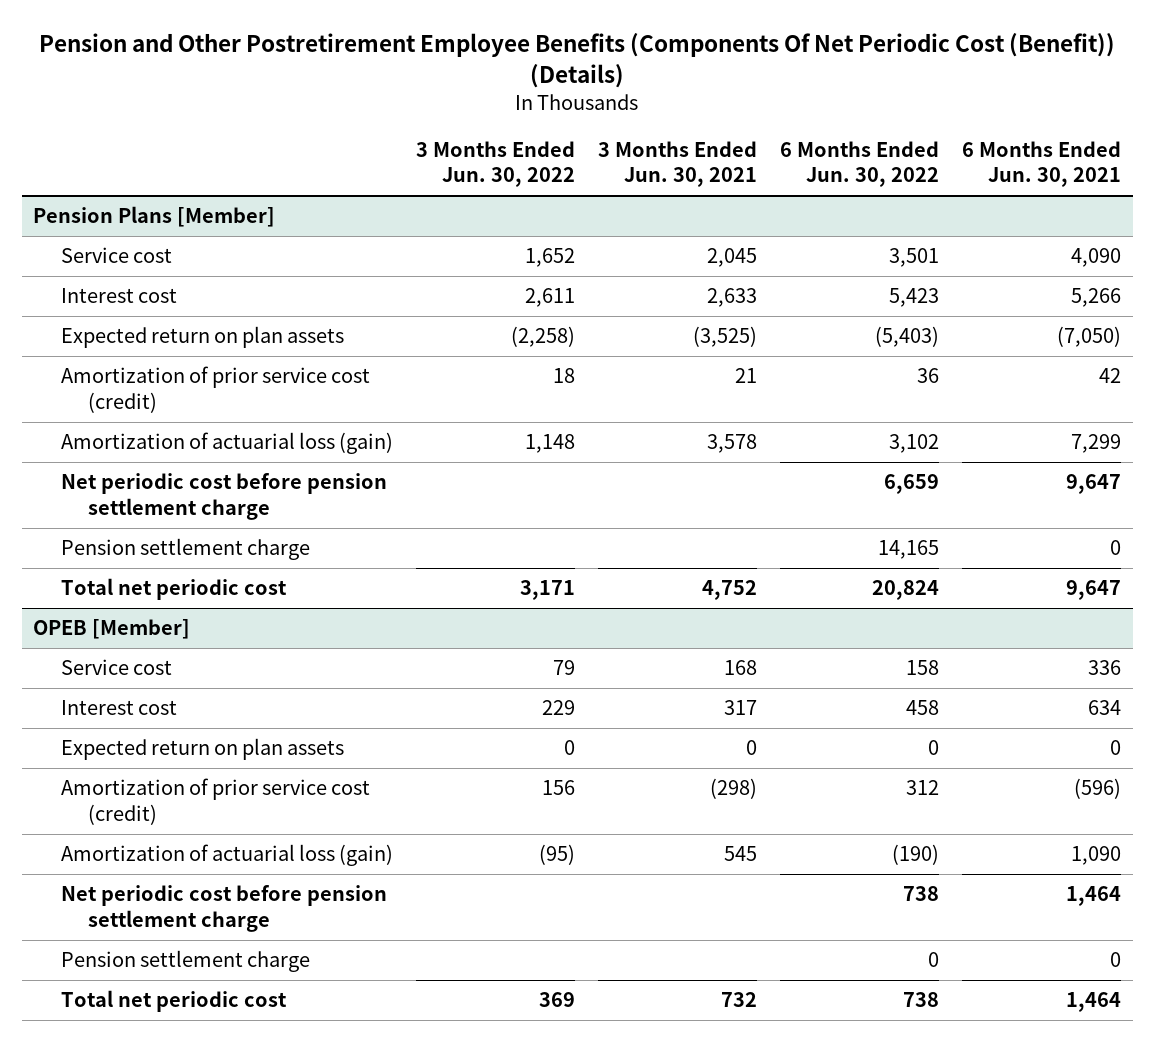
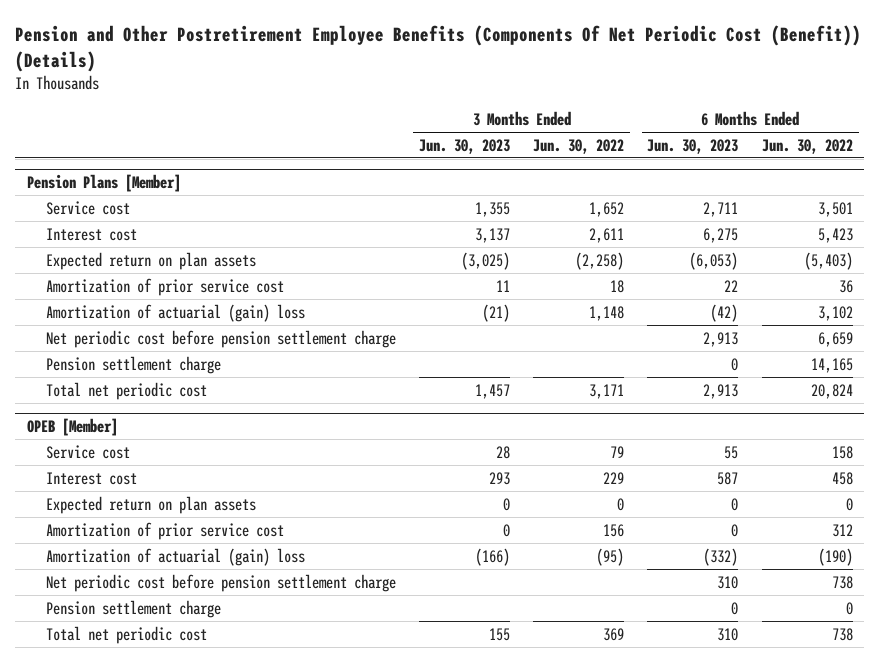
[597,140,757,188] 3 Months Ended Jun. 30, 2021 -> none
[962,140,1122,188] 6 Months Ended Jun. 30, 2021 -> none
none -> [418,138,510,154] Jun. 30, 2023
none -> [647,138,739,154] Jun. 30, 2023
[60,366,370,413] Amortization of prior service cost (credit) -> [45,277,284,296] Amortization of prior service cost
[60,432,393,455] Amortization of actuarial loss (gain) -> [45,303,305,322] Amortization of actuarial (gain) loss
[60,778,370,825] Amortization of prior service cost (credit) -> [45,521,284,540] Amortization of prior service cost
[60,844,393,867] Amortization of actuarial loss (gain) -> [45,547,305,566] Amortization of actuarial (gain) loss

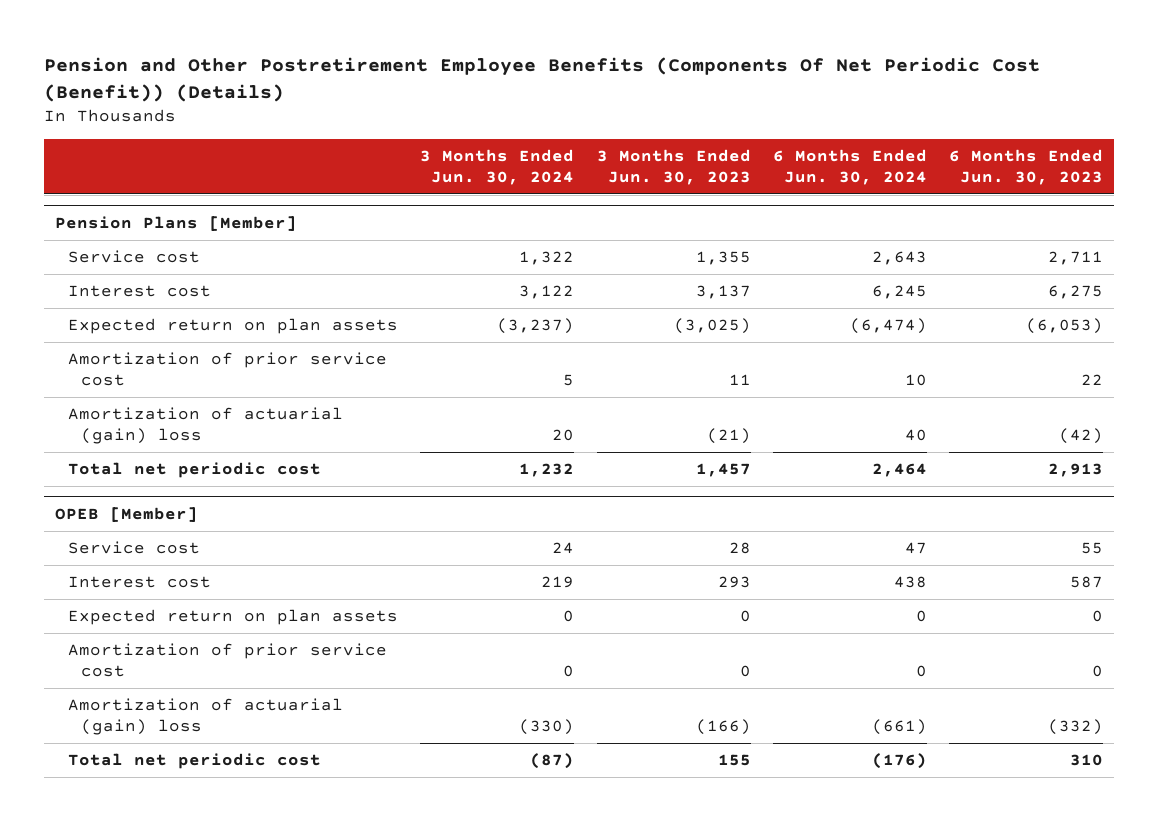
[533,138,625,154] Jun. 30, 2022 -> none
[761,138,853,154] Jun. 30, 2022 -> none
none -> [420,148,575,185] 3 Months Ended Jun. 30, 2024
none -> [772,148,927,185] 6 Months Ended Jun. 30, 2024
[45,329,396,348] Net periodic cost before pension settlement charge -> none
[45,355,221,374] Pension settlement charge -> none
[45,573,396,592] Net periodic cost before pension settlement charge -> none
[45,599,221,618] Pension settlement charge -> none

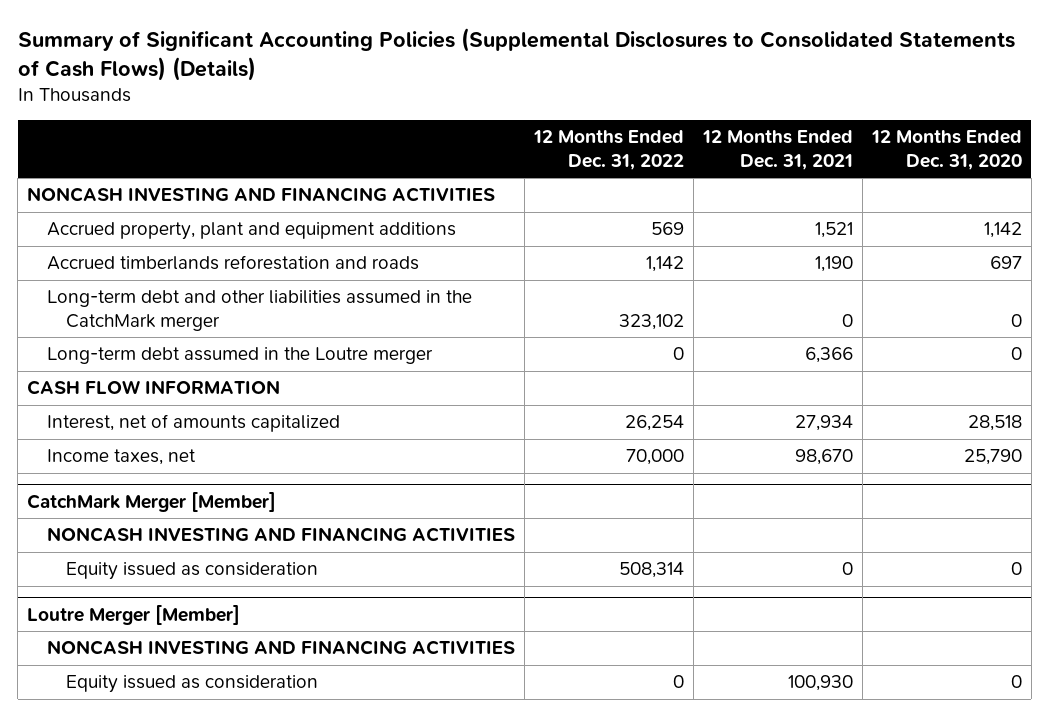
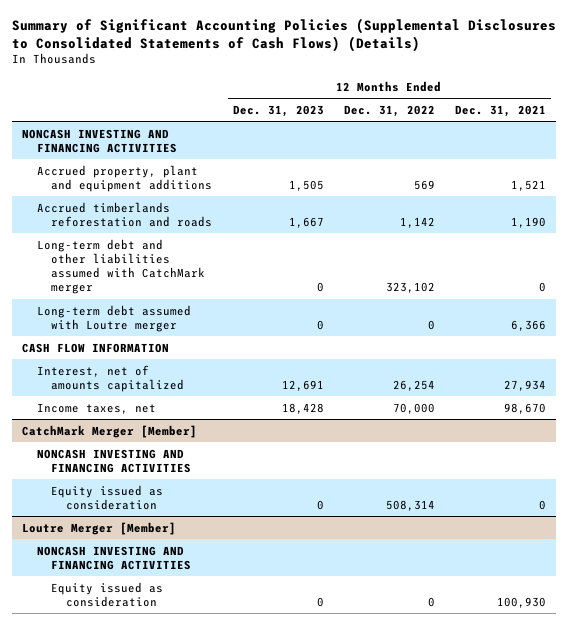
[870,130,1022,170] 12 Months Ended Dec. 31, 2020 -> none
none -> [232,104,324,117] Dec. 31, 2023
[46,290,472,331] Long-term debt and other liabilities assumed in the CatchMark merger -> [36,238,206,295] Long-term debt and other liabilities assumed with CatchMark merger
[46,347,433,365] Long-term debt assumed in the Loutre merger -> [36,304,191,332] Long-term debt assumed with Loutre merger

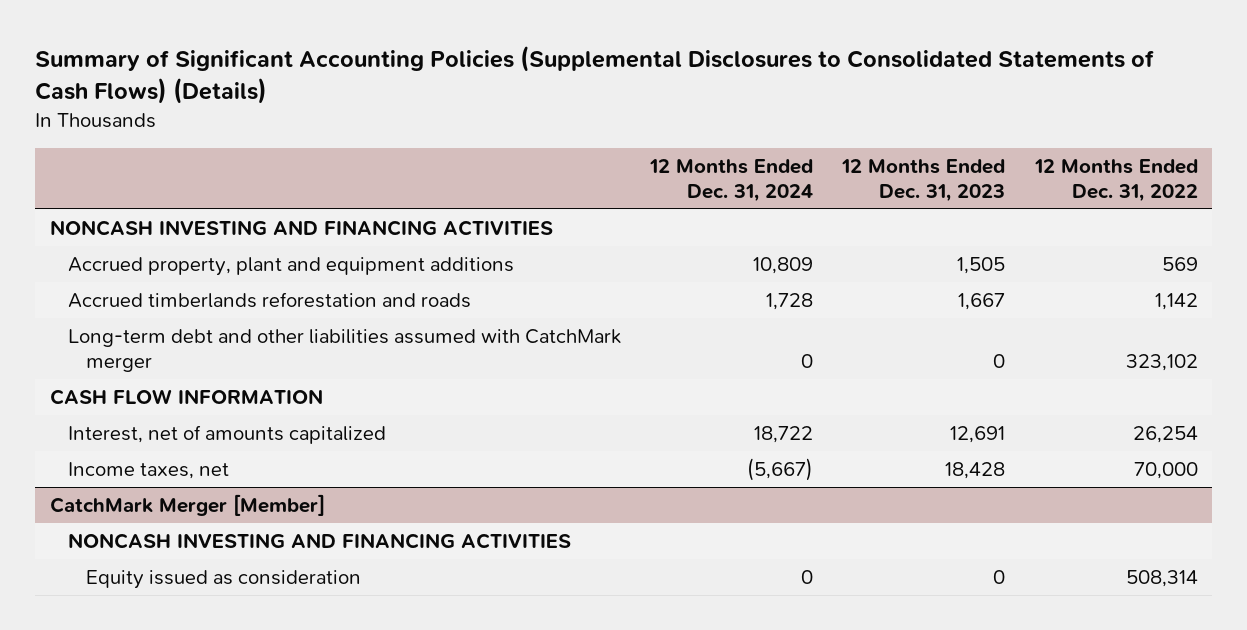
[455,104,547,117] Dec. 31, 2021 -> none
none -> [649,158,814,202] 12 Months Ended Dec. 31, 2024
[36,304,191,332] Long-term debt assumed with Loutre merger -> none
[21,521,176,535] Loutre Merger [Member] -> none
[36,545,192,570] NONCASH INVESTING AND FINANCING ACTIVITIES -> none
[51,581,164,607] Equity issued as consideration -> none

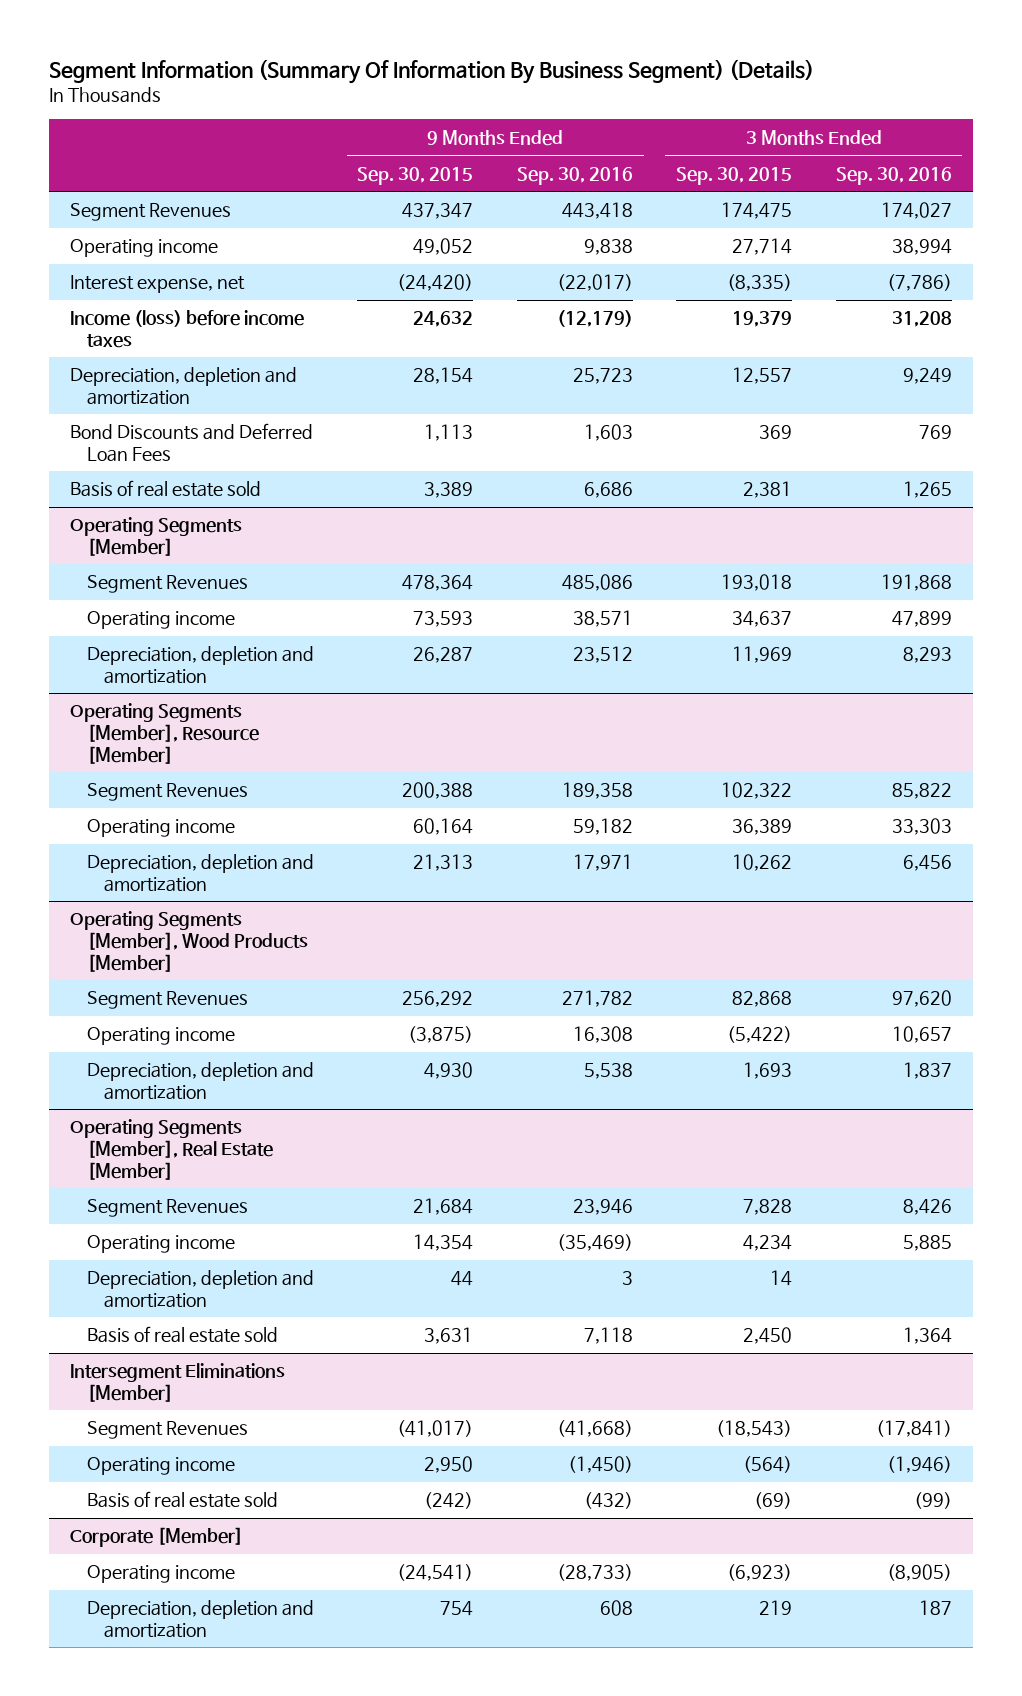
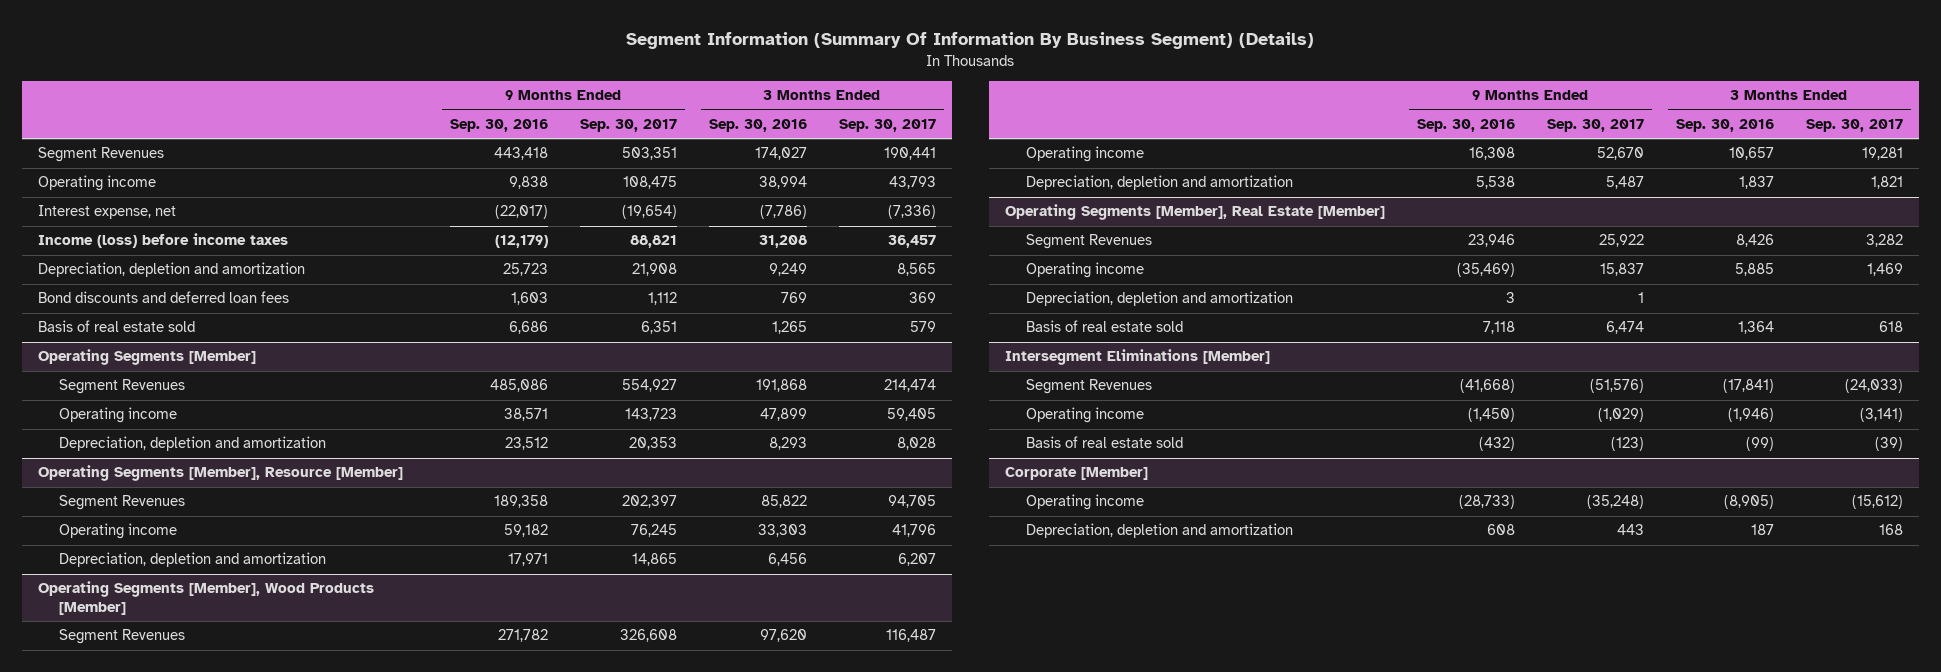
[357,166,474,185] Sep. 30, 2015 -> none
[676,166,793,185] Sep. 30, 2015 -> none
none -> [579,118,677,132] Sep. 30, 2017
none -> [838,118,936,132] Sep. 30, 2017
[70,423,314,463] Bond Discounts and Deferred Loan Fees -> [38,291,290,304] Bond discounts and deferred loan fees

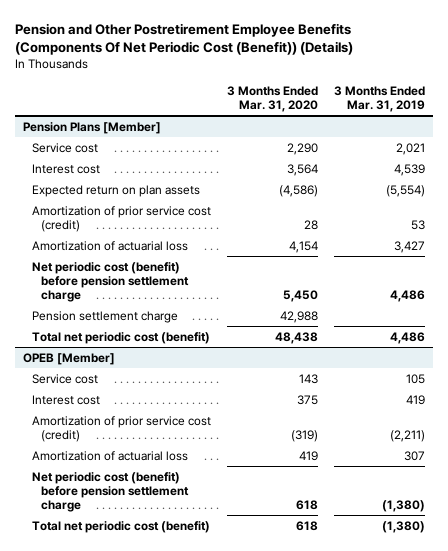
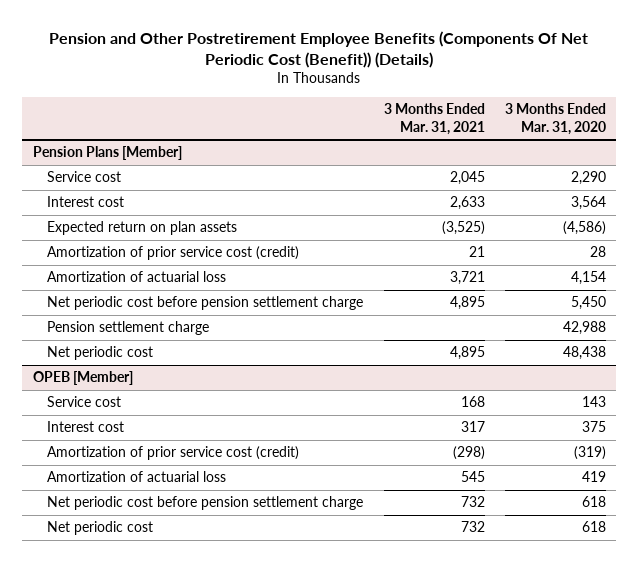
[333,85,425,112] 3 Months Ended Mar. 31, 2019 -> none
none -> [383,103,485,135] 3 Months Ended Mar. 31, 2021
[32,261,190,302] Net periodic cost (benefit) before pension settlement charge -> [47,296,364,311] Net periodic cost before pension settlement charge
[32,331,211,344] Total net periodic cost (benefit) -> [47,346,154,361] Net periodic cost
[32,471,190,512] Net periodic cost (benefit) before pension settlement charge -> [47,496,364,511] Net periodic cost before pension settlement charge
[32,520,211,533] Total net periodic cost (benefit) -> [47,521,154,536] Net periodic cost

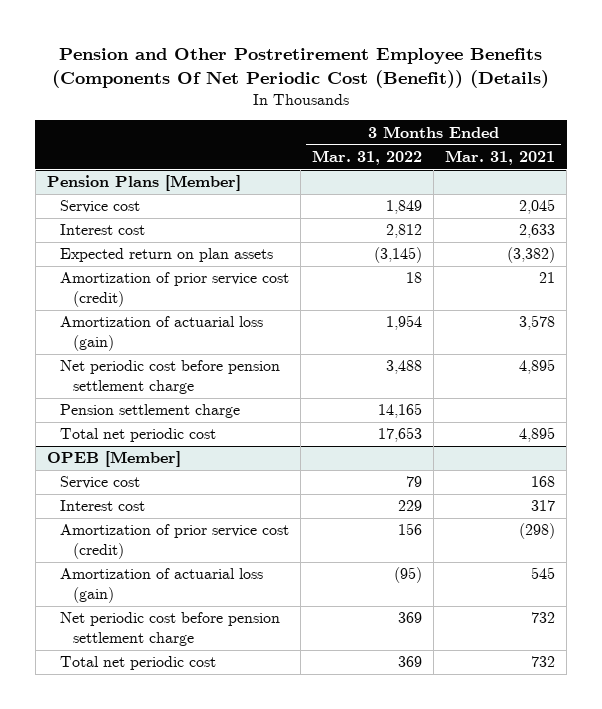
[505,103,607,135] 3 Months Ended Mar. 31, 2020 -> none
none -> [312,150,423,166] Mar. 31, 2022
[441,221,485,236] (3,525) -> [507,247,556,264] (3,382)
[47,271,227,283] Amortization of actuarial loss -> [60,316,264,352] Amortization of actuarial loss (gain)
[449,271,485,286] 3,721 -> [519,315,556,331] 3,578
[47,346,154,361] Net periodic cost -> [60,428,217,443] Total net periodic cost
[47,471,227,483] Amortization of actuarial loss -> [60,568,264,604] Amortization of actuarial loss (gain)
[47,521,154,536] Net periodic cost -> [60,656,217,671] Total net periodic cost

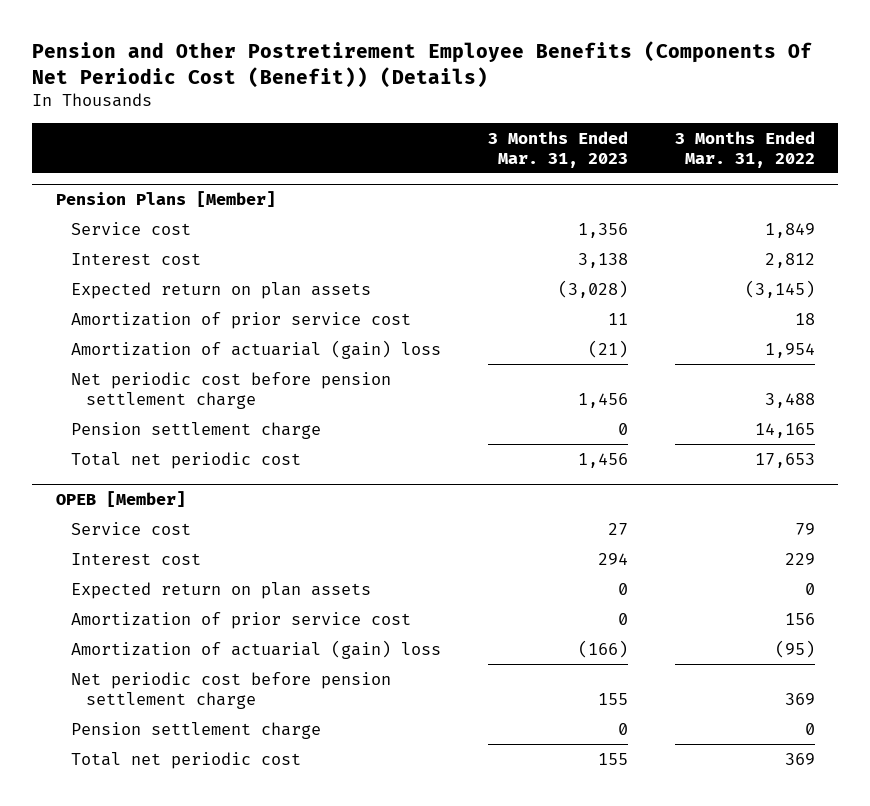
[445,150,556,166] Mar. 31, 2021 -> none
none -> [487,130,628,168] 3 Months Ended Mar. 31, 2023
[60,272,290,308] Amortization of prior service cost (credit) -> [70,311,411,329] Amortization of prior service cost
[60,316,264,352] Amortization of actuarial loss (gain) -> [70,339,441,359] Amortization of actuarial (gain) loss
none -> [70,581,371,599] Expected return on plan assets
[60,524,290,560] Amortization of prior service cost (credit) -> [70,611,411,629] Amortization of prior service cost
[60,568,264,604] Amortization of actuarial loss (gain) -> [70,639,441,659] Amortization of actuarial (gain) loss
none -> [70,721,321,739] Pension settlement charge

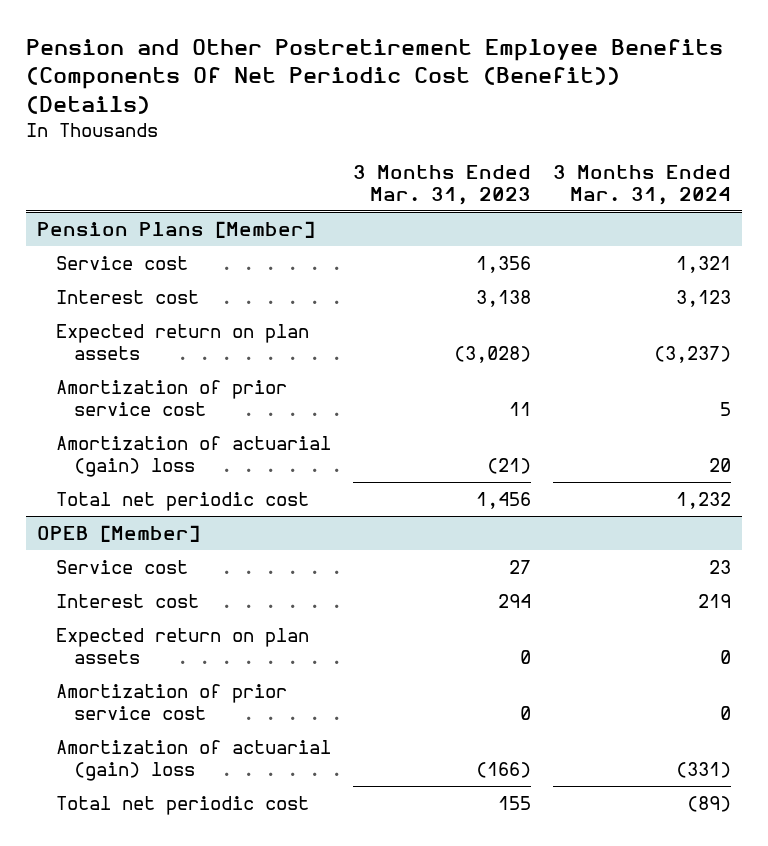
[674,130,815,168] 3 Months Ended Mar. 31, 2022 -> none
none -> [552,165,731,205] 3 Months Ended Mar. 31, 2024
[70,371,391,409] Net periodic cost before pension settlement charge -> none
[70,421,321,439] Pension settlement charge -> none
[70,671,391,709] Net periodic cost before pension settlement charge -> none
[70,721,321,739] Pension settlement charge -> none

